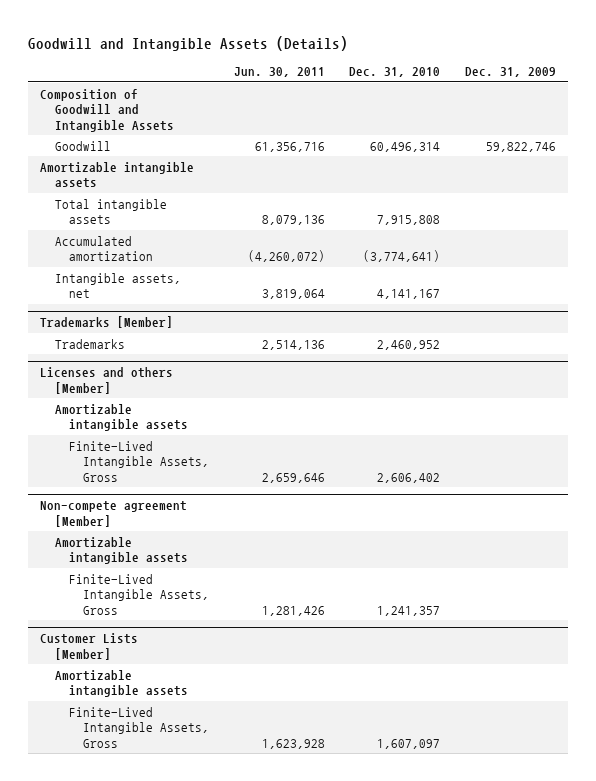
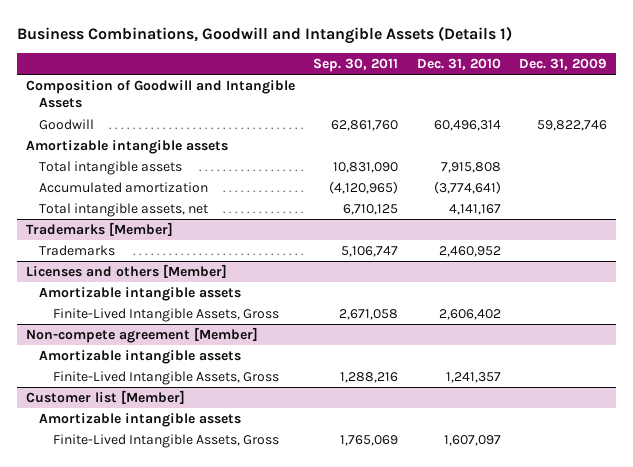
[27,35,348,51] Goodwill and Intangible Assets (Details) -> [16,25,512,44] Business Combinations, Goodwill and Intangible Assets (Details 1)
[233,67,325,78] Jun. 30, 2011 -> none
none -> [313,57,399,72] Sep. 30, 2011
[54,272,181,299] Intangible assets, net -> [39,203,209,218] Total intangible assets, net
[40,633,139,660] Customer Lists [Member] -> [25,390,185,405] Customer list [Member]

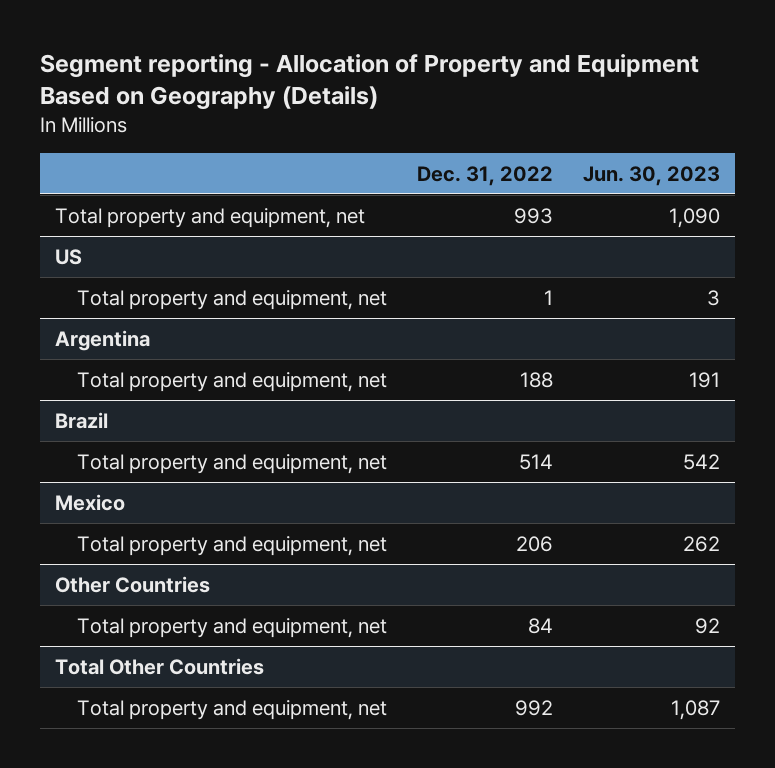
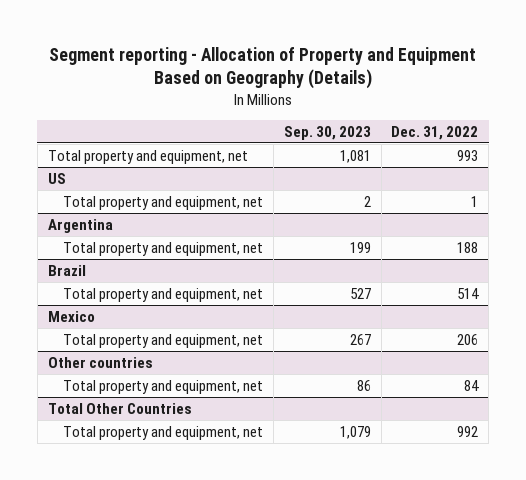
[582,165,720,186] Jun. 30, 2023 -> none
none -> [283,125,371,140] Sep. 30, 2023
[54,575,210,593] Other Countries -> [47,356,153,368] Other countries

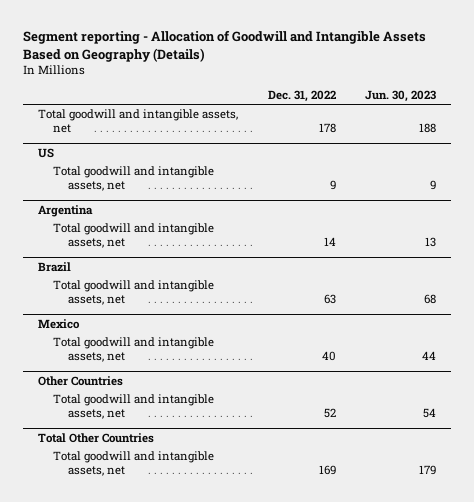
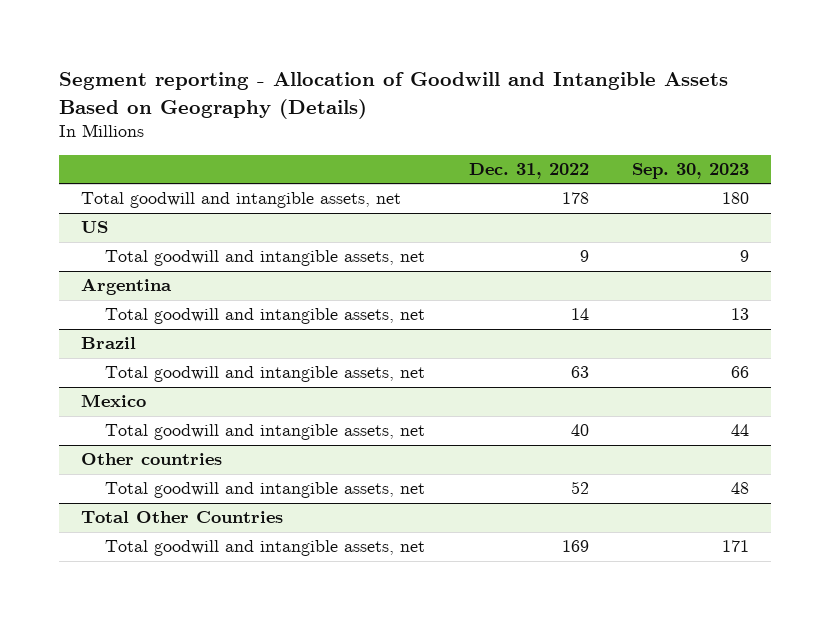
[365,90,437,103] Jun. 30, 2023 -> none
none -> [632,162,750,179] Sep. 30, 2023
[37,376,123,387] Other Countries -> [81,453,223,466] Other countries

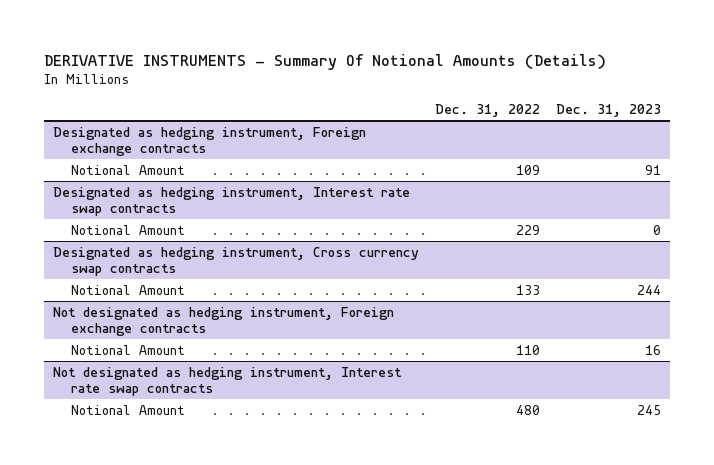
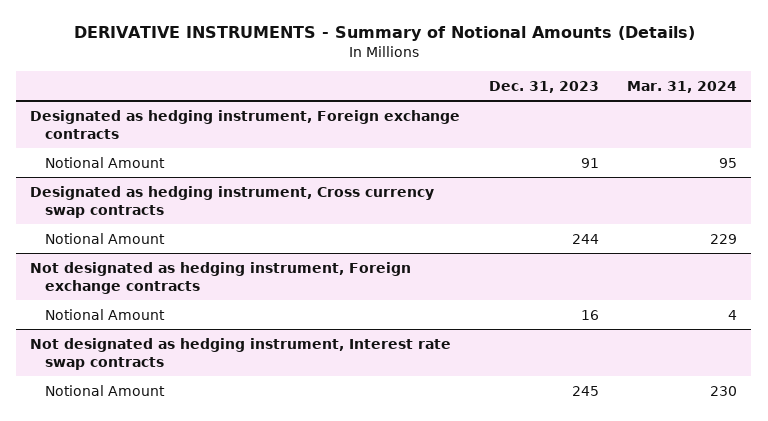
[44,53,607,70] DERIVATIVE INSTRUMENTS - Summary Of Notional Amounts (Details) -> [73,26,695,42] DERIVATIVE INSTRUMENTS - Summary of Notional Amounts (Details)
[434,103,540,117] Dec. 31, 2022 -> none
none -> [627,80,738,93] Mar. 31, 2024
[52,186,410,216] Designated as hedging instrument, Interest rate swap contracts -> none
[70,224,185,235] Notional Amount -> none

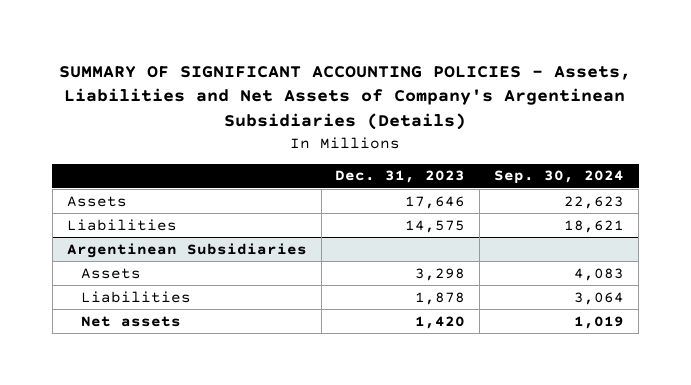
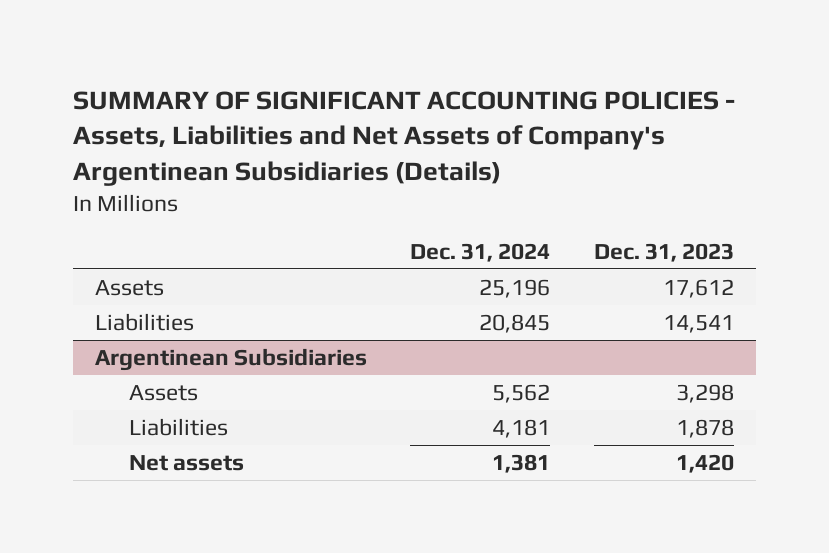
[494,170,625,185] Sep. 30, 2024 -> none
none -> [410,242,551,262] Dec. 31, 2024
[405,195,466,209] 17,646 -> [663,279,735,299] 17,612
[405,219,466,233] 14,575 -> [663,315,735,334] 14,541

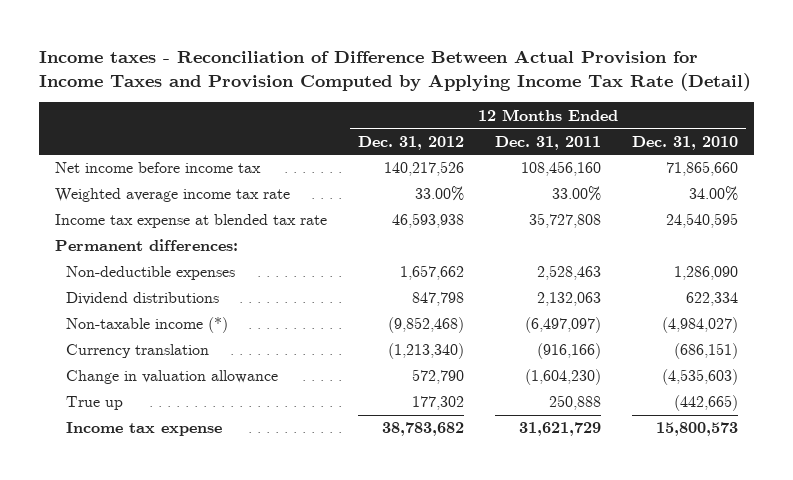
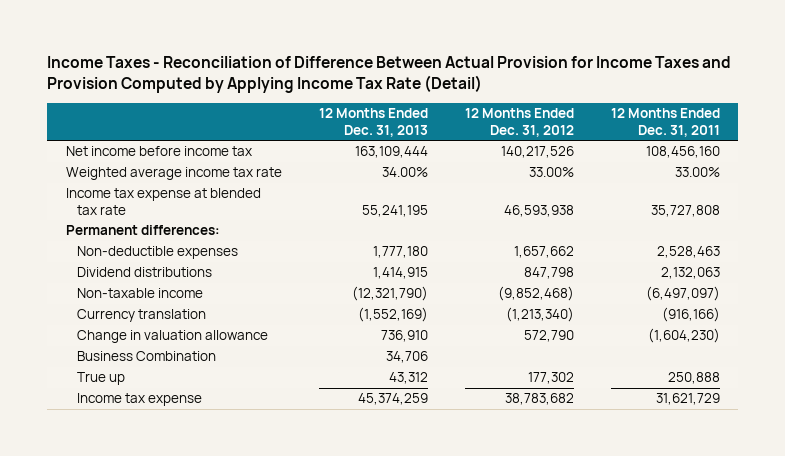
[39,50,752,92] Income taxes - Reconciliation of Difference Between Actual Provision for Income Taxes and Provision Computed by Applying Income Tax Rate (Detail) -> [46,56,731,94] Income Taxes - Reconciliation of Difference Between Actual Provision for Income Taxes and Provision Computed by Applying Income Tax Rate (Detail)
[632,135,739,150] Dec. 31, 2010 -> none
none -> [318,108,428,137] 12 Months Ended Dec. 31, 2013
[65,317,228,334] Non-taxable income (*) -> [77,288,204,299] Non-taxable income
none -> [77,351,217,362] Business Combination

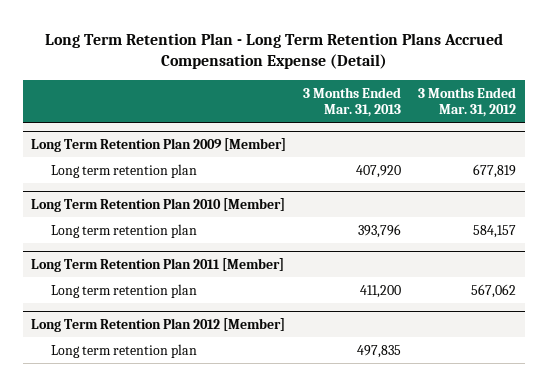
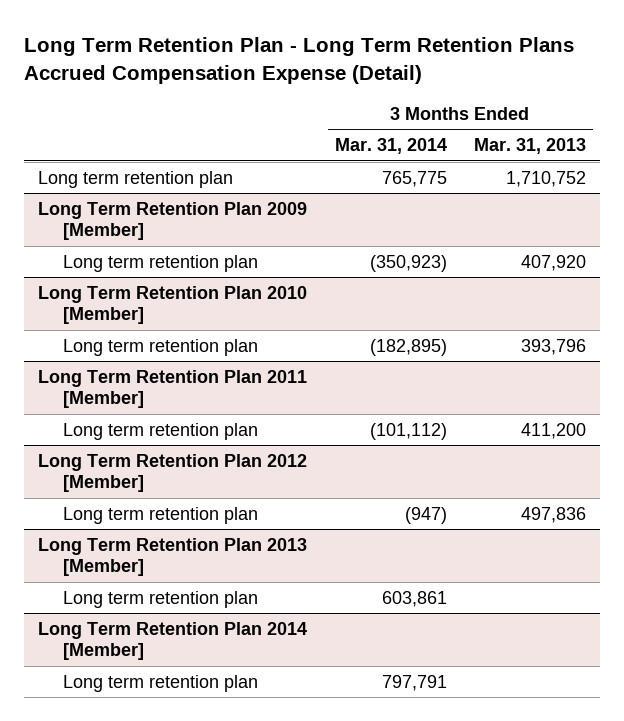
[418,87,517,118] 3 Months Ended Mar. 31, 2012 -> none
none -> [334,138,447,155] Mar. 31, 2014
none -> [38,170,234,188] Long term retention plan
[357,344,402,358] 497,835 -> [521,506,587,523] 497,836
none -> [38,537,308,577] Long Term Retention Plan 2013 [Member]
none -> [62,590,258,608] Long term retention plan
none -> [38,621,308,661] Long Term Retention Plan 2014 [Member]
none -> [62,674,258,692] Long term retention plan

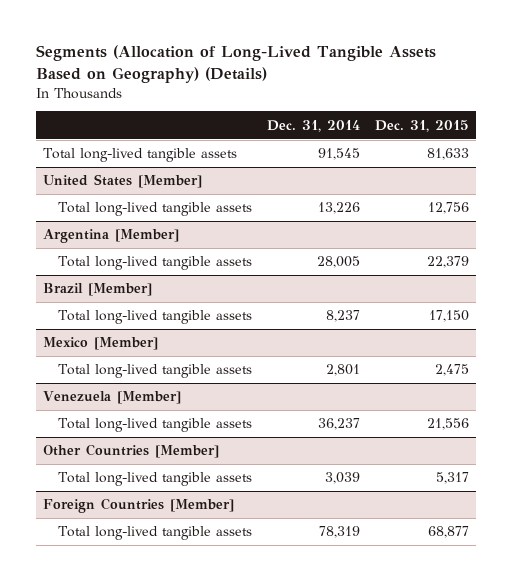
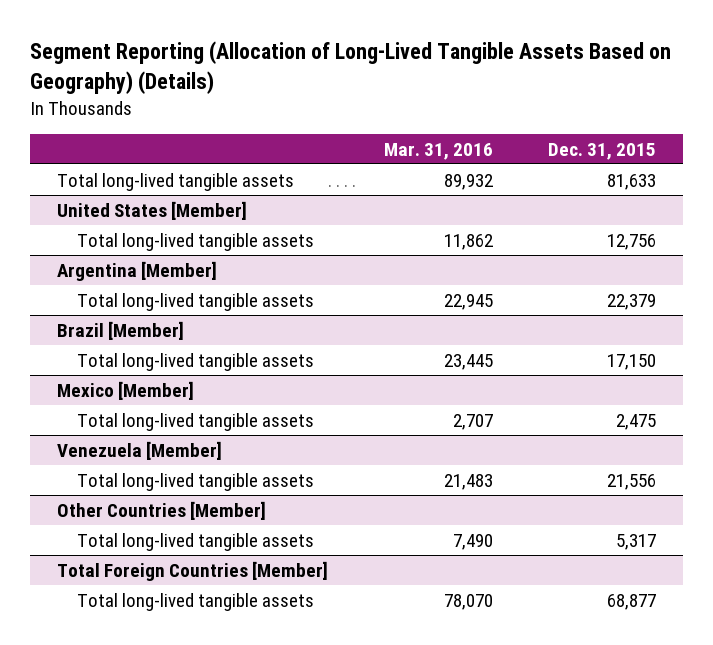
[35,45,436,83] Segments (Allocation of Long-Lived Tangible Assets Based on Geography) (Details) -> [29,41,671,95] Segment Reporting (Allocation of Long-Lived Tangible Assets Based on Geography) (Details)
[266,119,360,132] Dec. 31, 2014 -> none
none -> [383,142,493,160] Mar. 31, 2016
[43,498,235,514] Foreign Countries [Member] -> [57,560,329,581] Total Foreign Countries [Member]

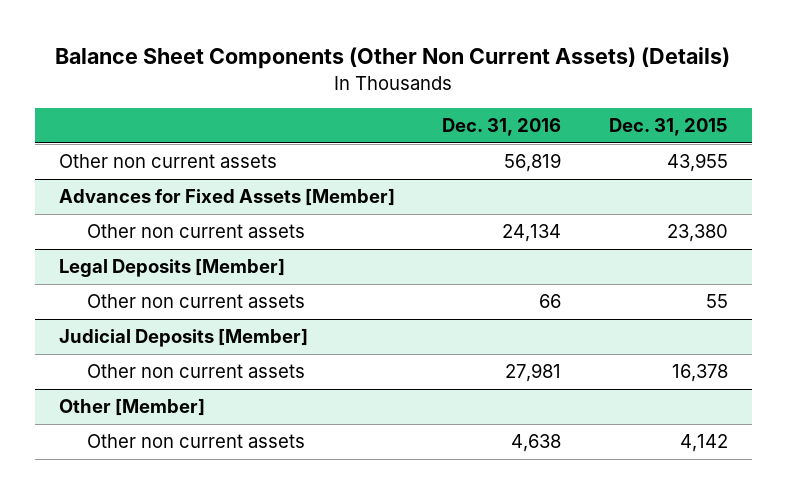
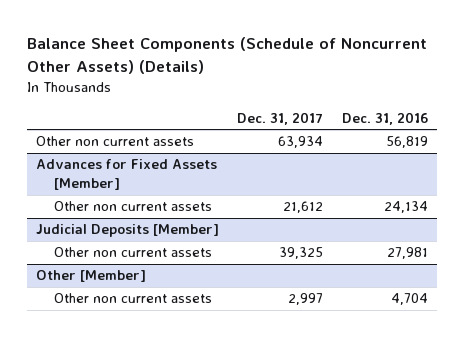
[55,47,731,70] Balance Sheet Components (Other Non Current Assets) (Details) -> [26,37,427,74] Balance Sheet Components (Schedule of Noncurrent Other Assets) (Details)
[608,118,728,137] Dec. 31, 2015 -> none
none -> [237,111,324,125] Dec. 31, 2017
[59,258,286,278] Legal Deposits [Member] -> none
[87,294,306,309] Other non current assets -> none
[511,434,562,453] 4,638 -> [390,293,428,306] 4,704

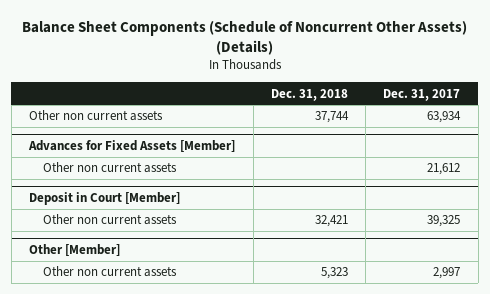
[341,111,428,125] Dec. 31, 2016 -> none
none -> [270,88,348,101] Dec. 31, 2018
[35,224,219,238] Judicial Deposits [Member] -> [29,192,181,206] Deposit in Court [Member]

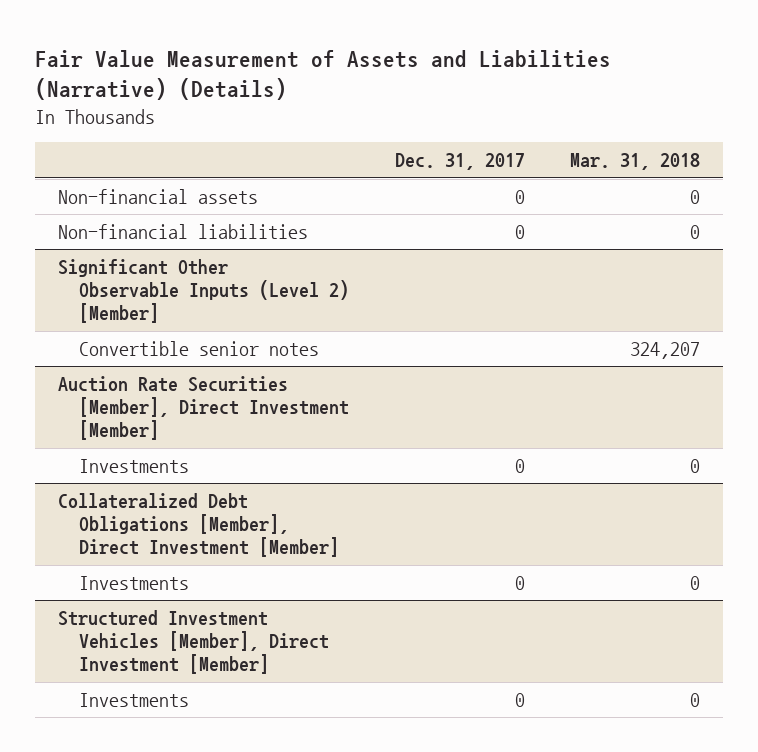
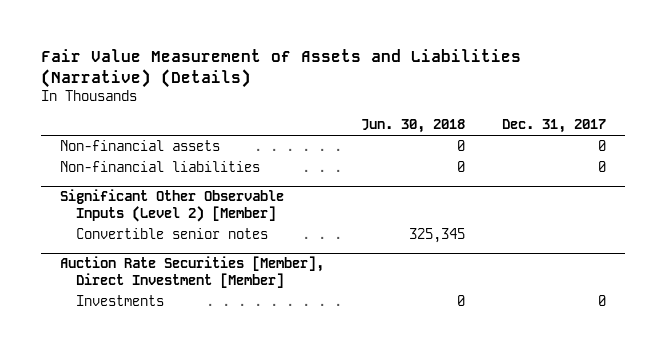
[570,153,701,171] Mar. 31, 2018 -> none
none -> [360,119,465,134] Jun. 30, 2018
[57,492,340,558] Collateralized Debt Obligations [Member], Direct Investment [Member] -> none
[79,575,190,590] Investments -> none
[57,609,330,675] Structured Investment Vehicles [Member], Direct Investment [Member] -> none
[79,692,190,707] Investments -> none

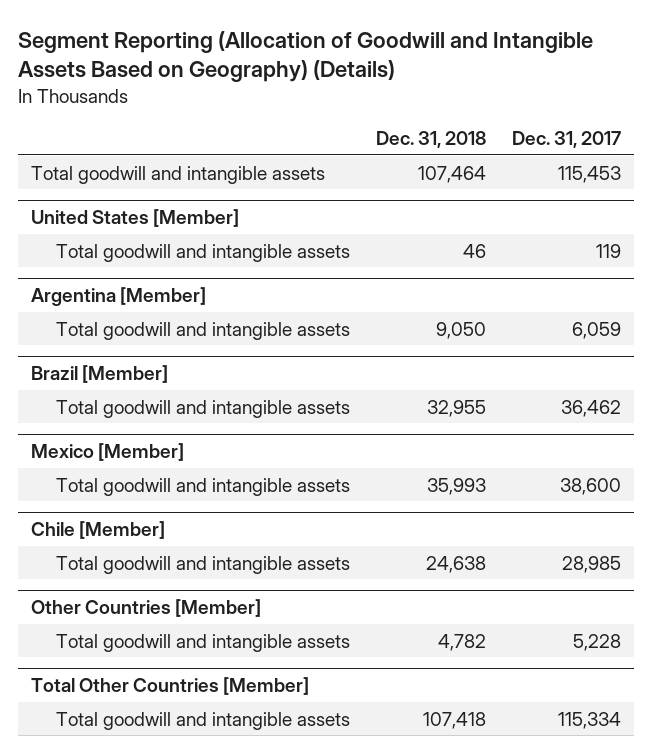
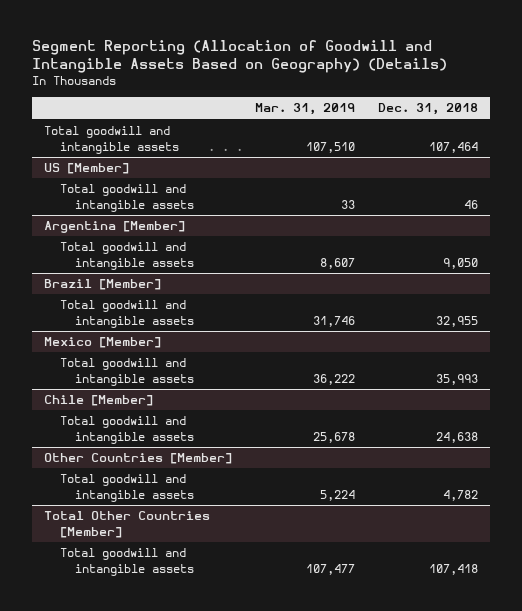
[512,131,622,149] Dec. 31, 2017 -> none
none -> [255,103,356,116] Mar. 31, 2019
[31,208,240,227] United States [Member] -> [43,163,129,175] US [Member]

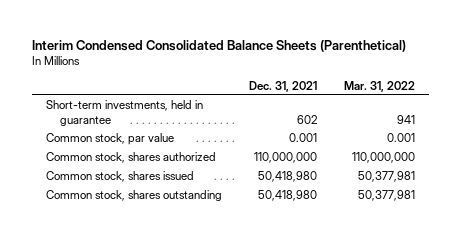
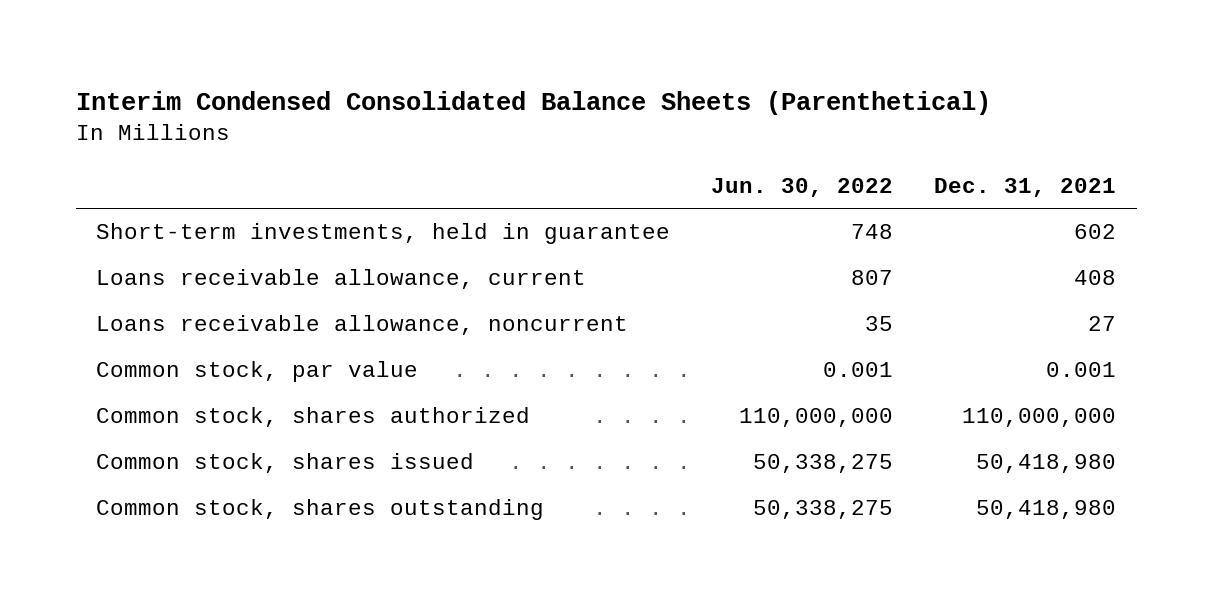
[344,80,416,92] Mar. 31, 2022 -> none
none -> [711,177,894,197] Jun. 30, 2022
none -> [96,269,587,290] Loans receivable allowance, current
none -> [96,315,629,336] Loans receivable allowance, noncurrent

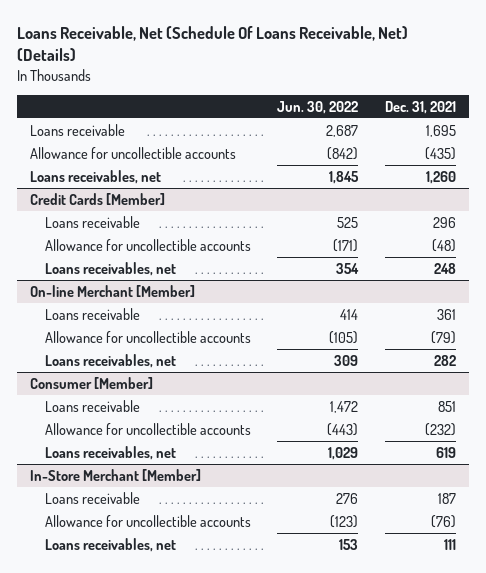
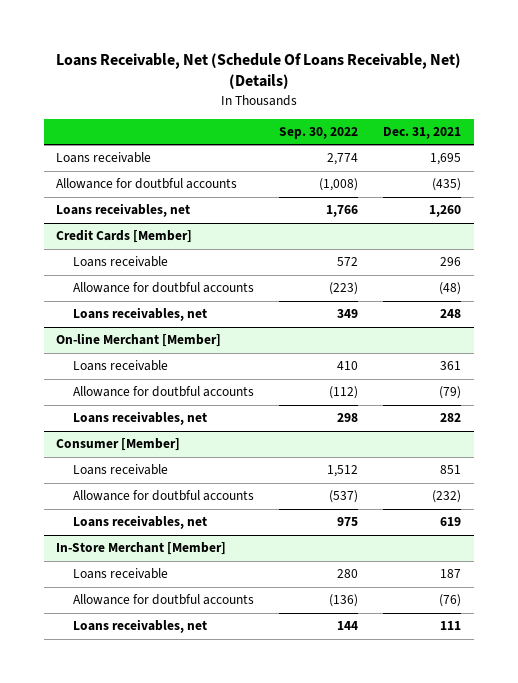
[277,100,359,114] Jun. 30, 2022 -> none
none -> [279,127,359,140] Sep. 30, 2022
[29,146,236,159] Allowance for uncollectible accounts -> [56,178,238,190] Allowance for doutbful accounts
[44,238,251,251] Allowance for uncollectible accounts -> [73,282,255,294] Allowance for doutbful accounts
[44,330,251,343] Allowance for uncollectible accounts -> [73,386,255,398] Allowance for doutbful accounts
[44,422,251,435] Allowance for uncollectible accounts -> [73,490,255,502] Allowance for doutbful accounts
[44,514,251,527] Allowance for uncollectible accounts -> [73,594,255,606] Allowance for doutbful accounts

